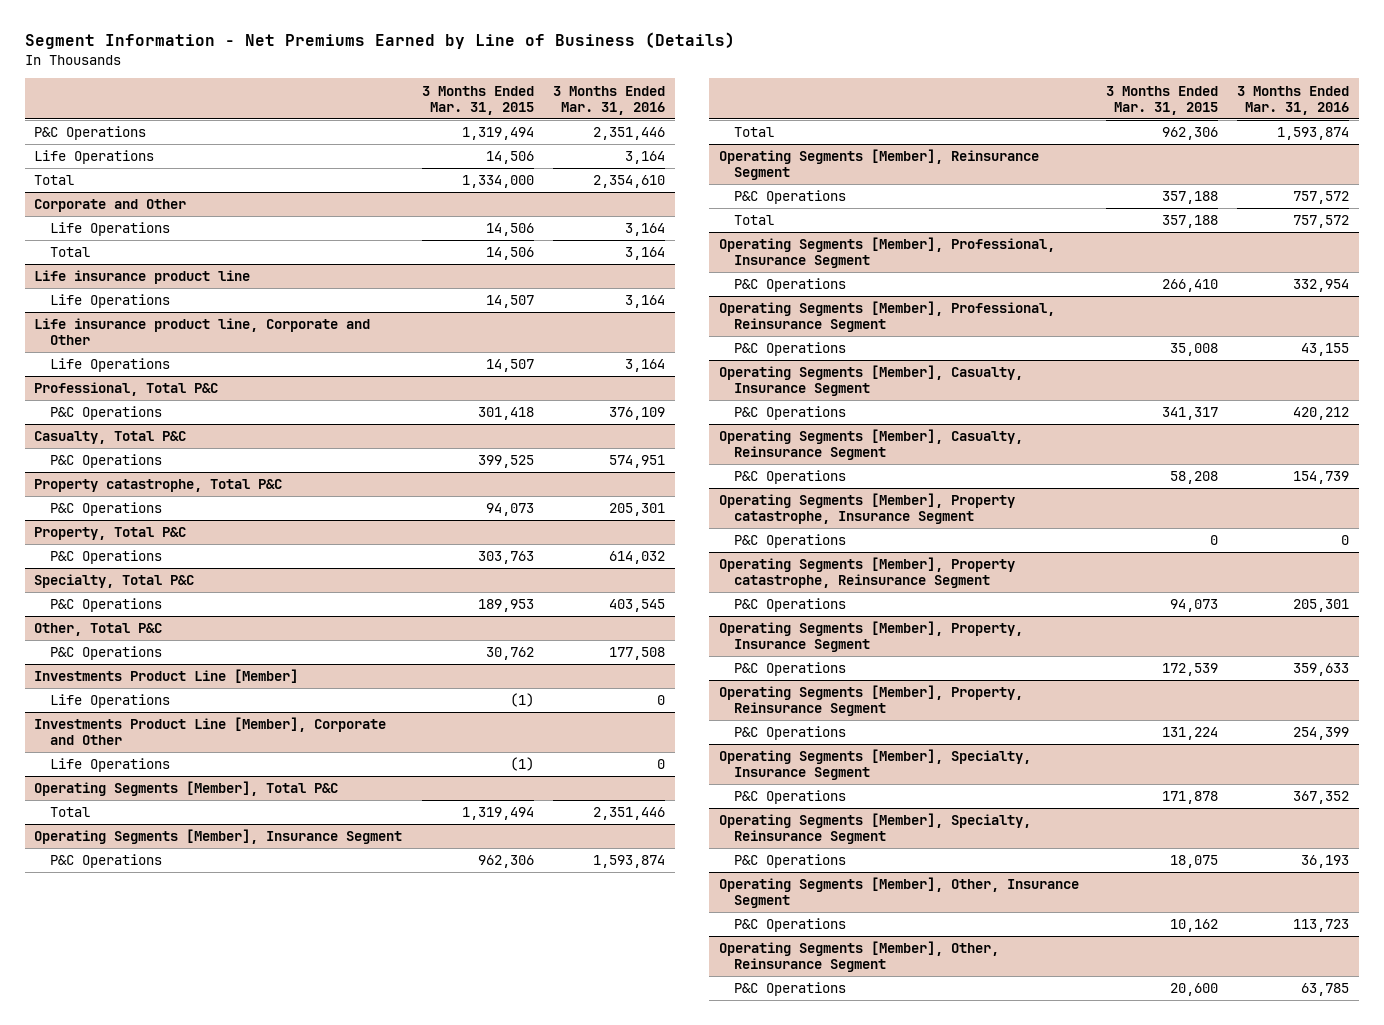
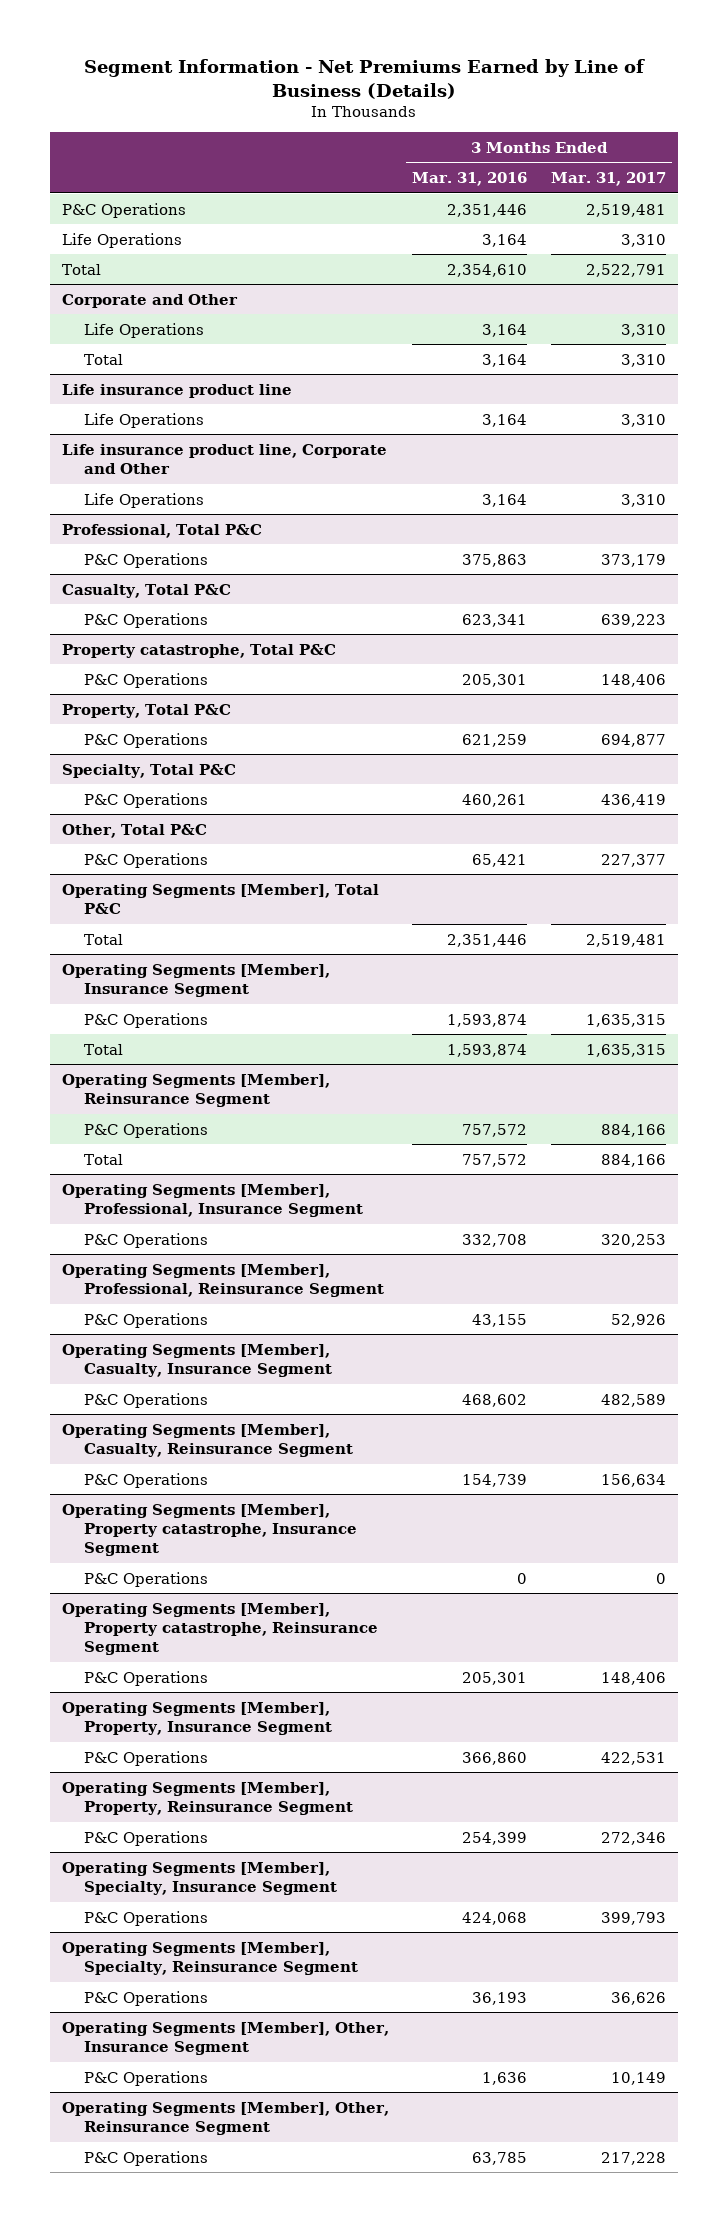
[421,85,534,115] 3 Months Ended Mar. 31, 2015 -> none
none -> [550,172,666,187] Mar. 31, 2017
[608,407,665,421] 376,109 -> [462,553,528,567] 375,863
[608,455,665,469] 574,951 -> [462,613,528,627] 623,341
[608,551,665,565] 614,032 -> [462,733,528,747] 621,259
[608,599,665,613] 403,545 -> [462,793,528,807] 460,261
[34,669,299,684] Investments Product Line [Member] -> none
[49,694,170,709] Life Operations -> none
[34,717,387,746] Investments Product Line [Member], Corporate and Other -> none
[49,758,170,773] Life Operations -> none
[608,647,665,661] 177,508 -> [472,853,528,867] 65,421
[1293,279,1350,293] 332,954 -> [462,1233,528,1247] 332,708
[1293,407,1350,421] 420,212 -> [462,1393,528,1407] 468,602
[1293,663,1350,677] 359,633 -> [462,1751,528,1765] 366,860
[1293,791,1350,805] 367,352 -> [462,1911,528,1925] 424,068
[1293,919,1350,933] 113,723 -> [482,2071,528,2085] 1,636

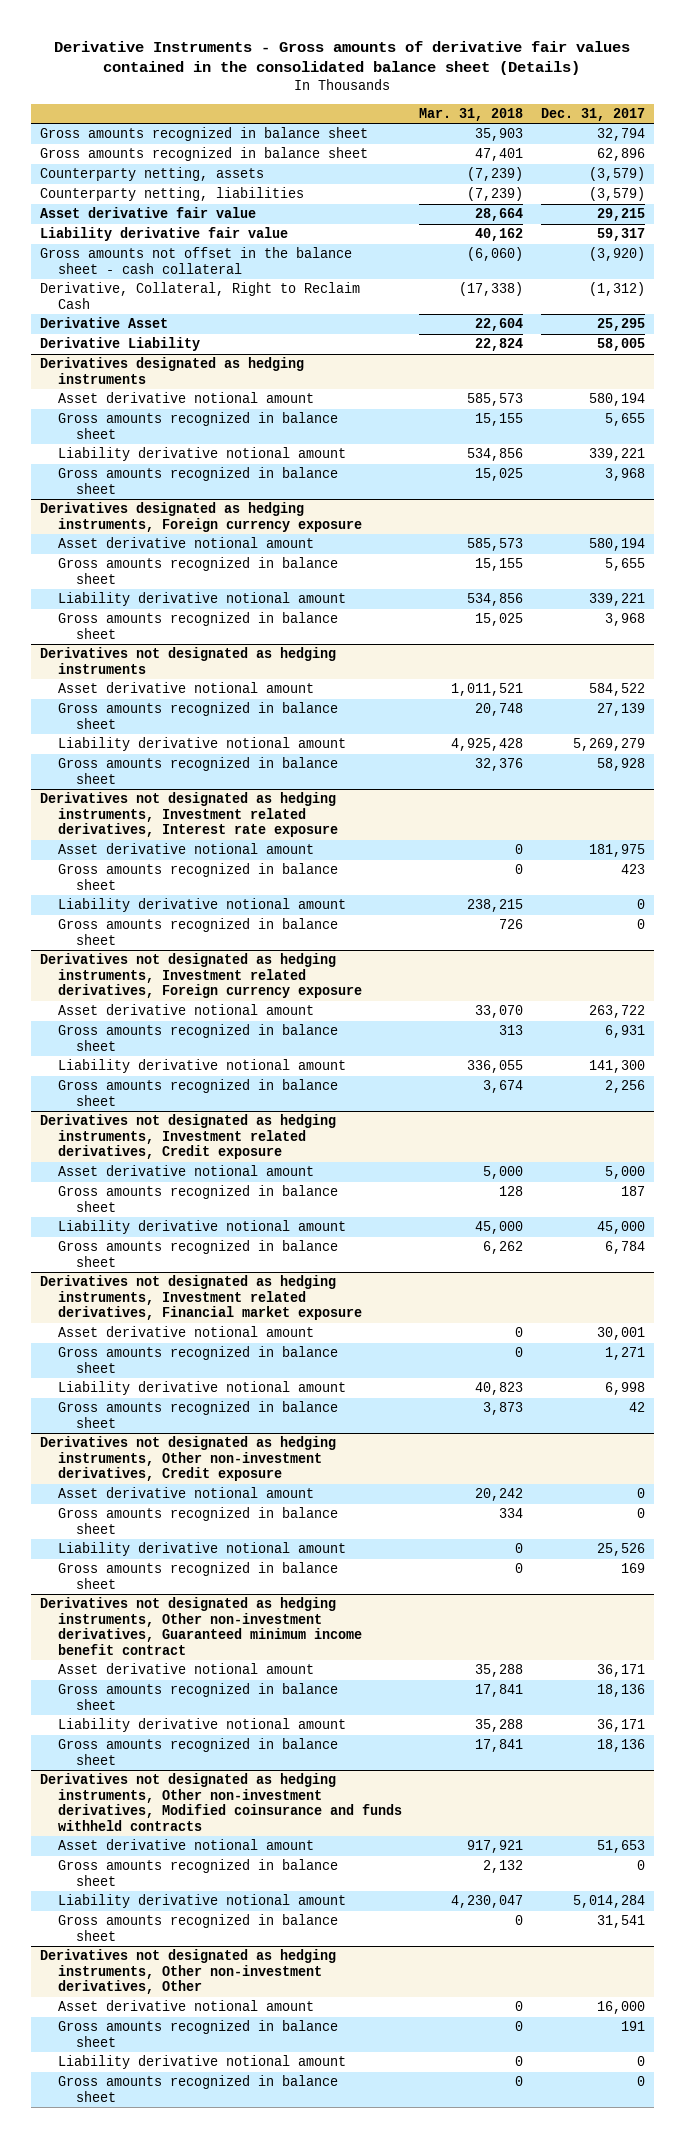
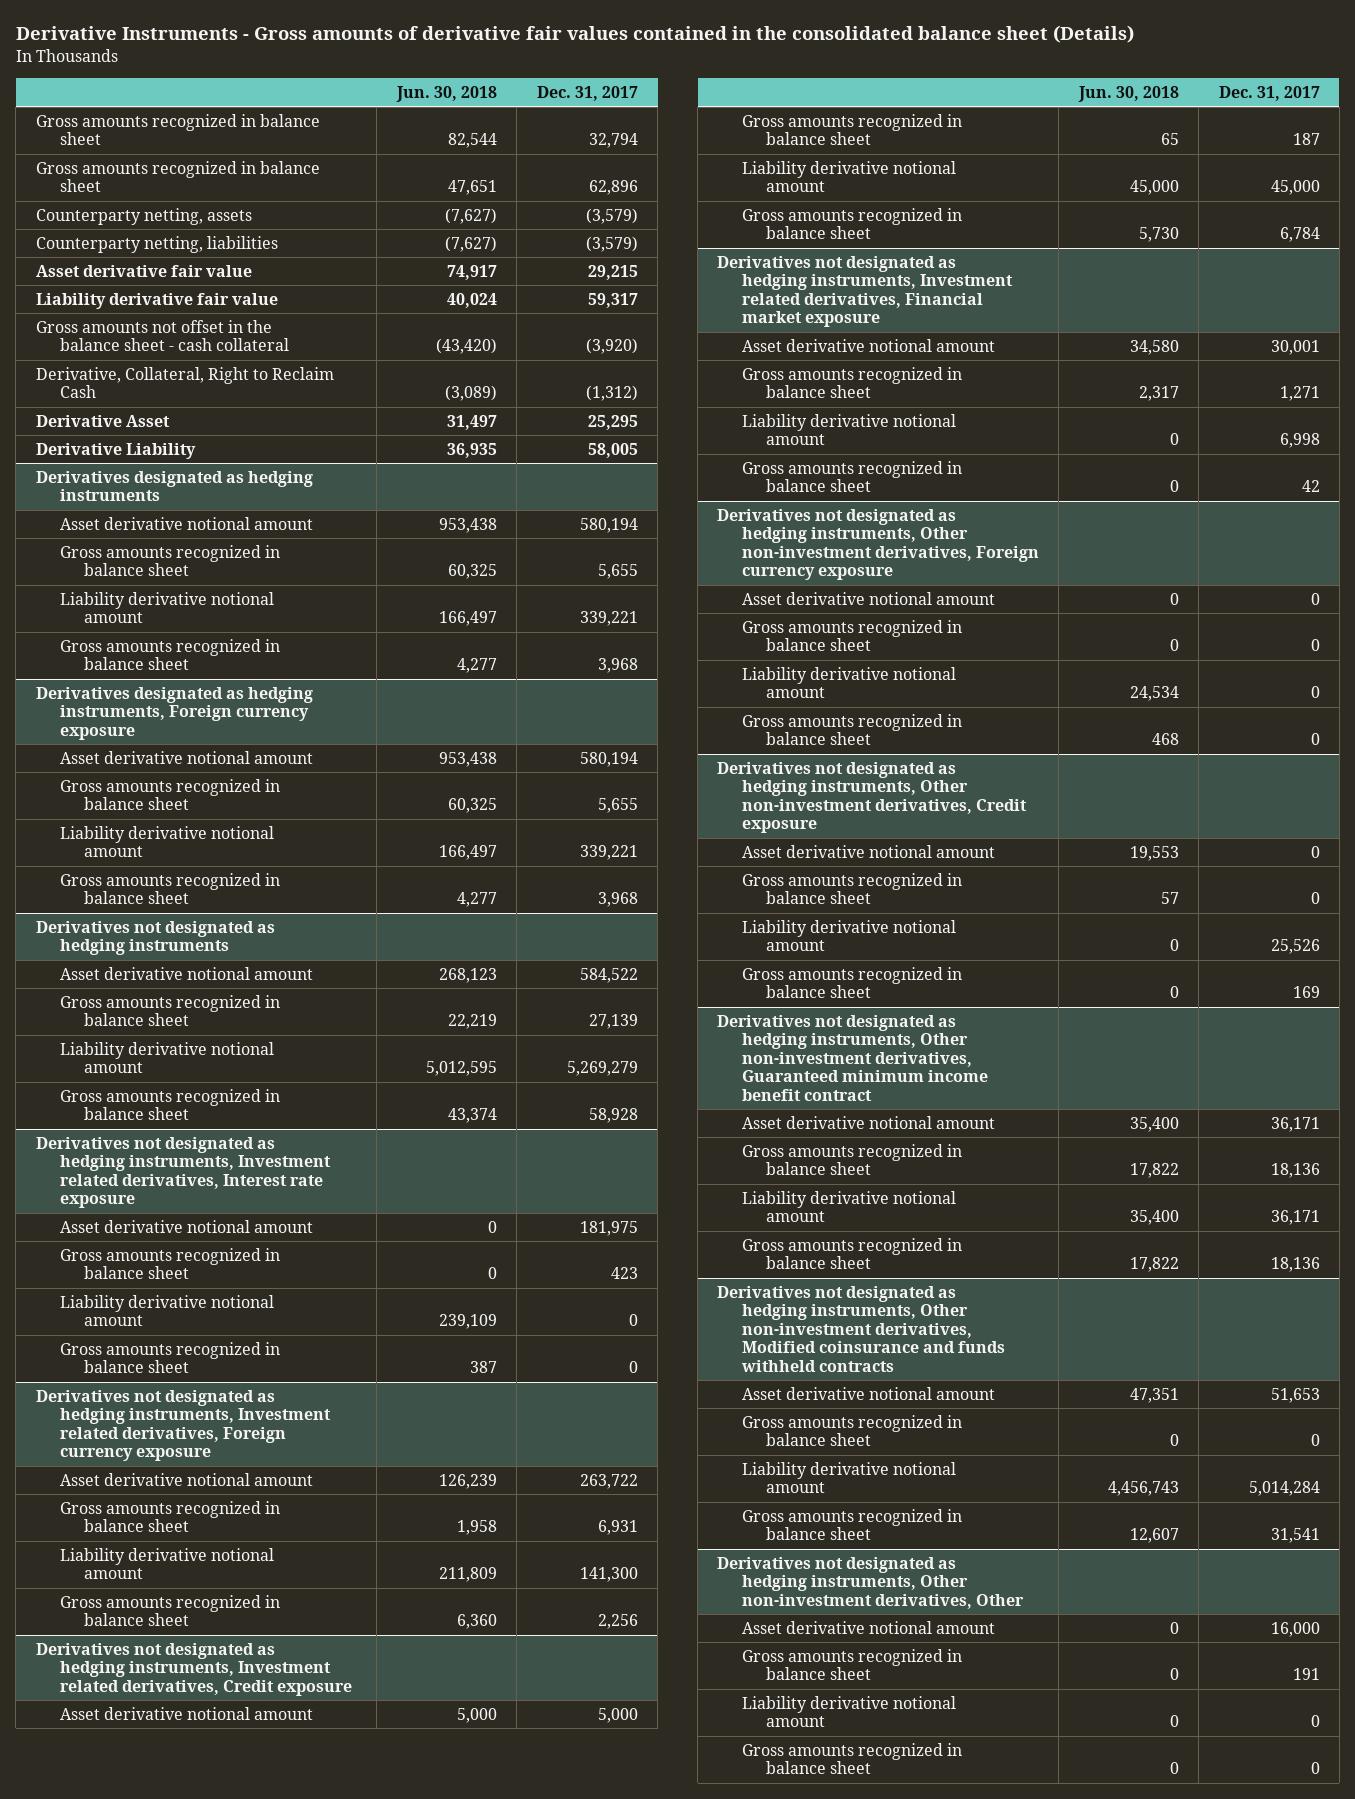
[419,107,524,121] Mar. 31, 2018 -> none
none -> [395,85,497,102] Jun. 30, 2018
none -> [717,508,1039,581] Derivatives not designated as hedging instruments, Other non-investment derivatives, Foreign currency exposure
none -> [741,591,995,605] Asset derivative notional amount
none -> [741,619,962,652] Gross amounts recognized in balance sheet
none -> [741,666,956,699] Liability derivative notional amount
none -> [741,713,962,746] Gross amounts recognized in balance sheet

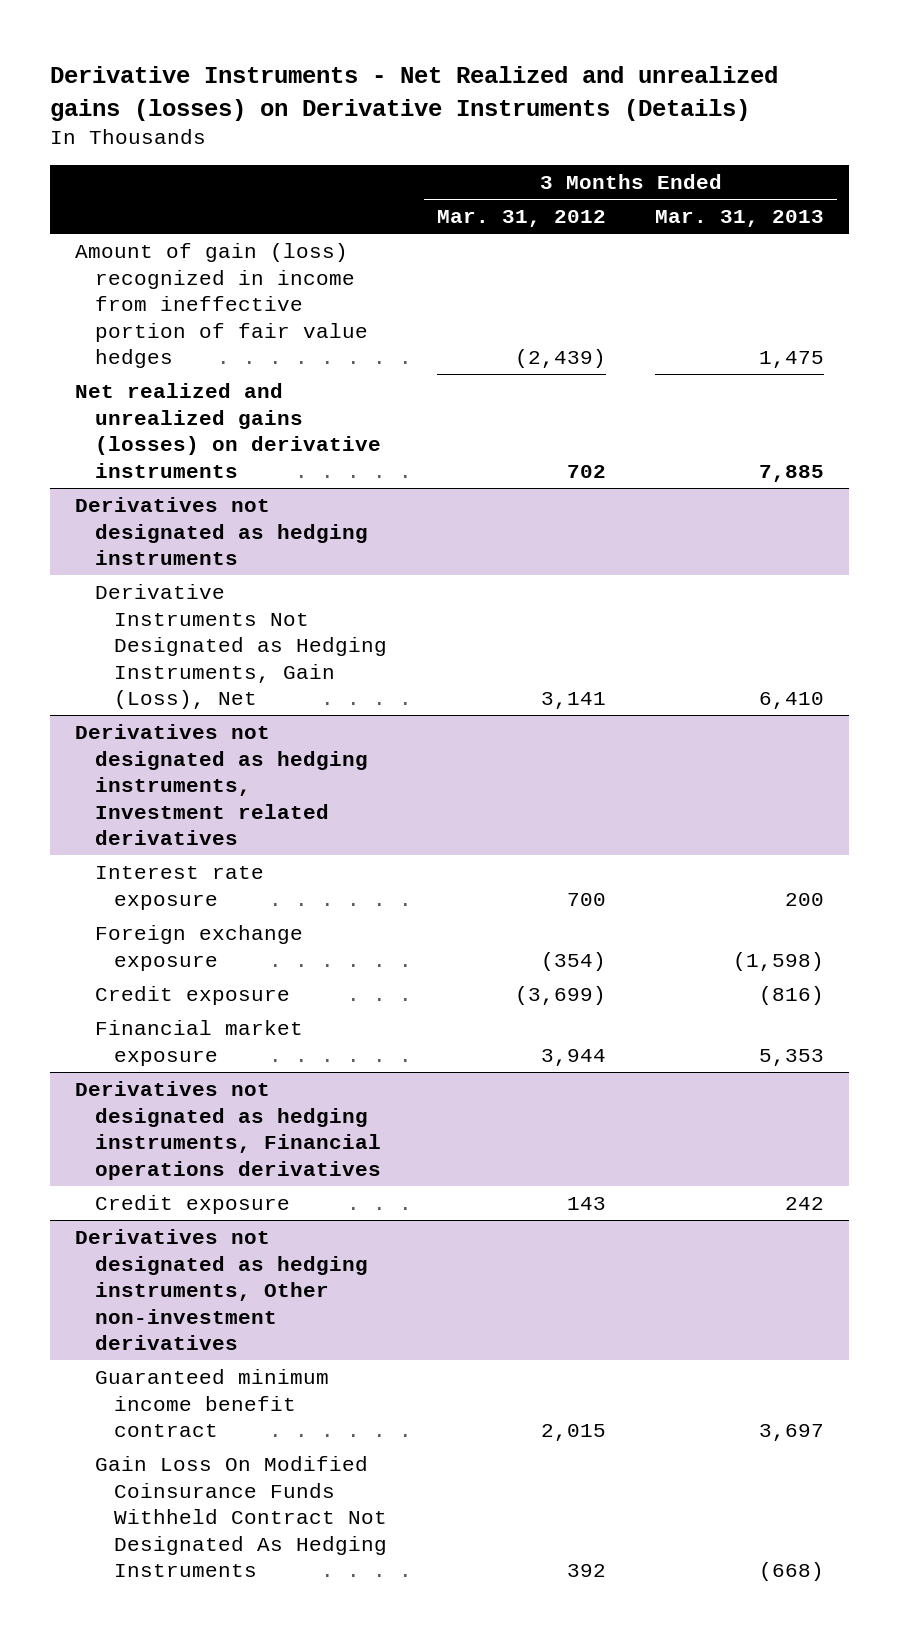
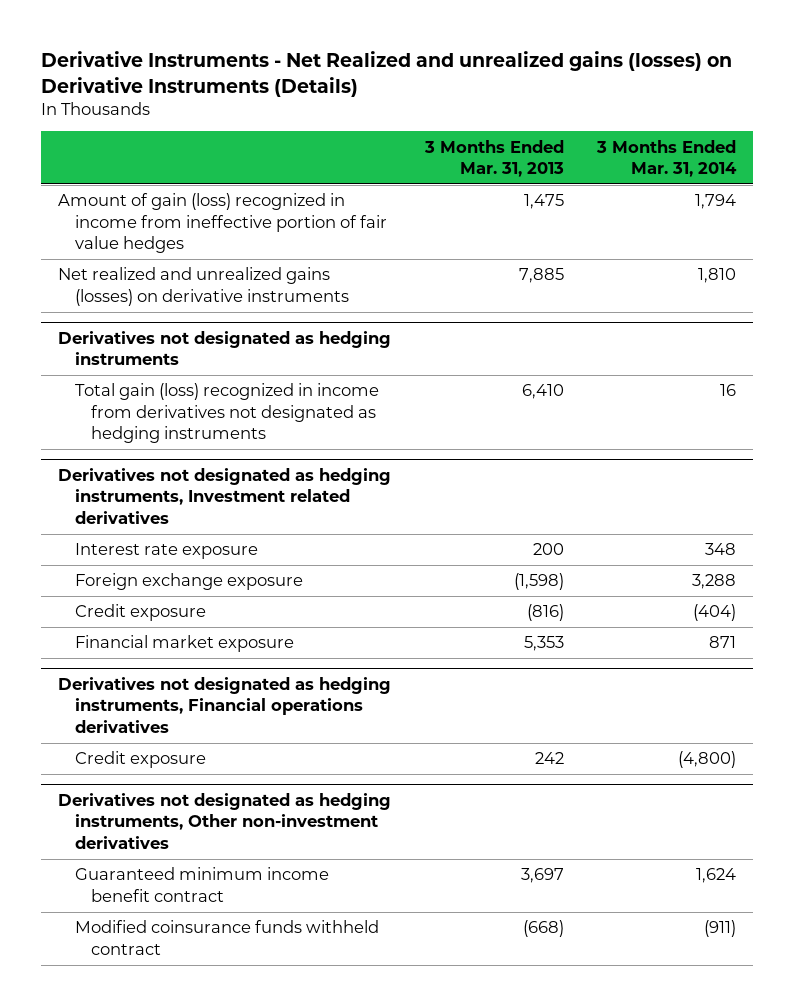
[436,210,606,228] Mar. 31, 2012 -> none
none -> [596,139,738,178] 3 Months Ended Mar. 31, 2014
[94,583,388,710] Derivative Instruments Not Designated as Hedging Instruments, Gain (Loss), Net -> [74,383,379,444] Total gain (loss) recognized in income from derivatives not designated as hedging instruments
[94,1455,388,1578] Gain Loss On Modified Coinsurance Funds Withheld Contract Not Designated As Hedging Instruments -> [74,920,379,955] Modified coinsurance funds withheld contract

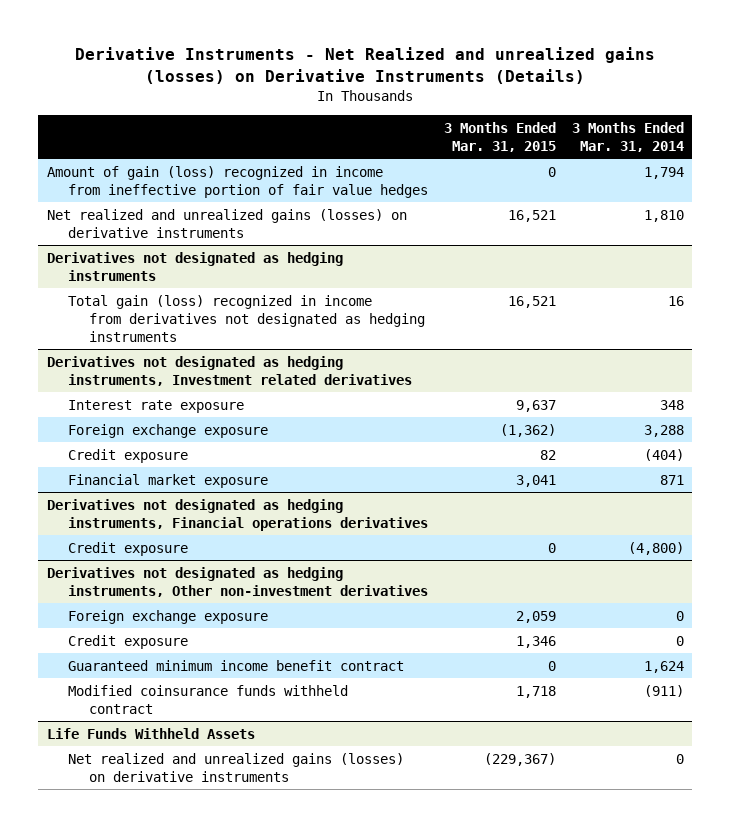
[423,139,564,178] 3 Months Ended Mar. 31, 2013 -> none
none -> [444,121,557,153] 3 Months Ended Mar. 31, 2015
none -> [67,609,268,624] Foreign exchange exposure
none -> [67,634,188,649] Credit exposure
none -> [46,727,255,739] Life Funds Withheld Assets
none -> [67,752,404,782] Net realized and unrealized gains (losses) on derivative instruments

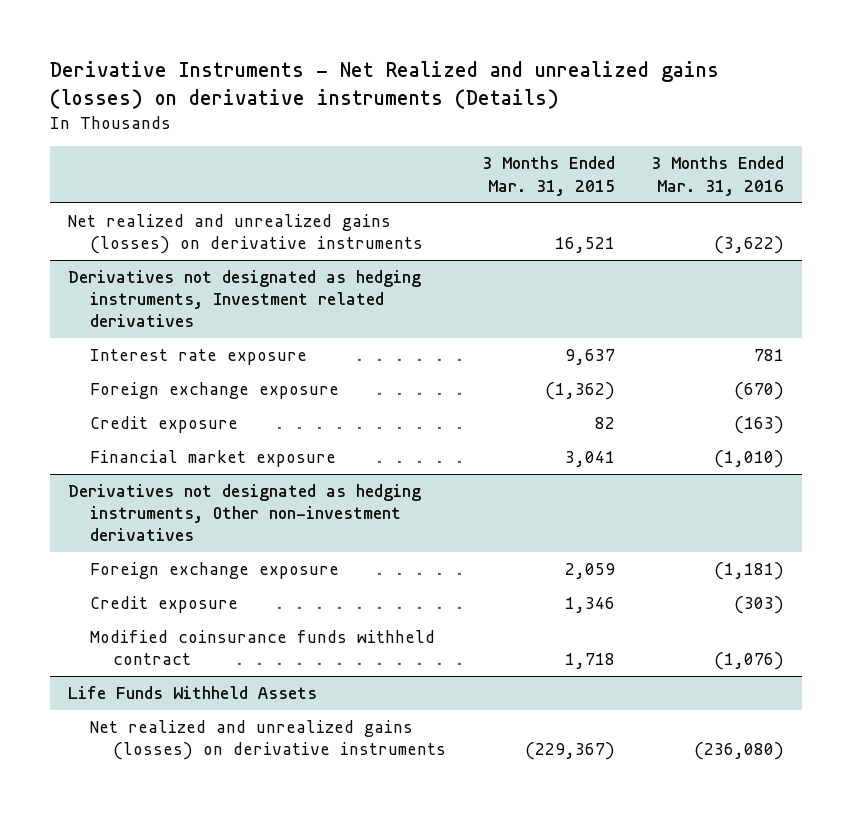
[75,47,656,85] Derivative Instruments - Net Realized and unrealized gains (losses) on Derivative Instruments (Details) -> [49,61,719,109] Derivative Instruments - Net Realized and unrealized gains (losses) on derivative instruments (Details)
[572,121,685,153] 3 Months Ended Mar. 31, 2014 -> none
none -> [650,156,784,196] 3 Months Ended Mar. 31, 2016
[46,165,428,198] Amount of gain (loss) recognized in income from ineffective portion of fair value hedges -> none
[46,251,343,281] Derivatives not designated as hedging instruments -> none
[67,294,426,342] Total gain (loss) recognized in income from derivatives not designated as hedging instruments -> none
[46,498,428,531] Derivatives not designated as hedging instruments, Financial operations derivatives -> none
[67,541,188,556] Credit exposure -> none
[67,659,404,671] Guaranteed minimum income benefit contract -> none

